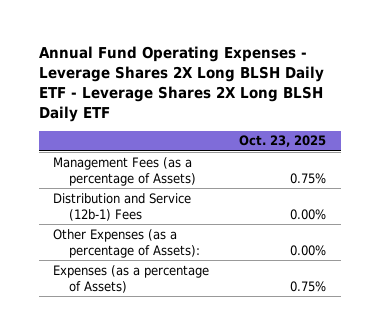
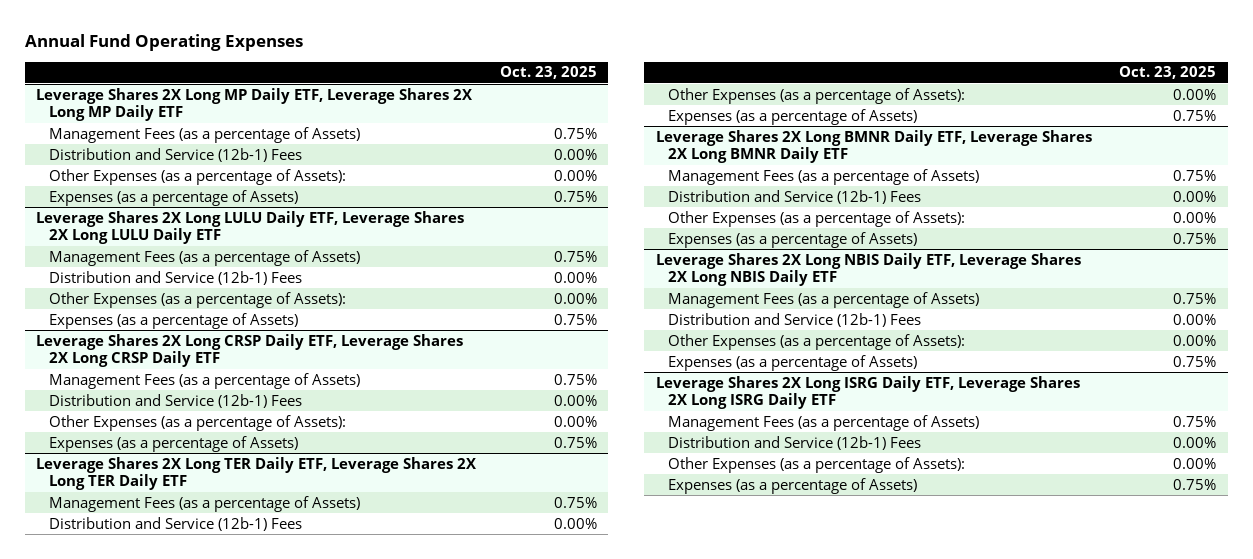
[38,46,324,122] Annual Fund Operating Expenses - Leverage Shares 2X Long BLSH Daily ETF - Leverage Shares 2X Long BLSH Daily ETF -> [24,34,303,52] Annual Fund Operating Expenses
none -> [36,87,473,122] Leverage Shares 2X Long MP Daily ETF, Leverage Shares 2X Long MP Daily ETF
none -> [36,210,465,245] Leverage Shares 2X Long LULU Daily ETF, Leverage Shares 2X Long LULU Daily ETF
none -> [48,249,360,266] Management Fees (as a percentage of Assets)
none -> [48,270,302,285] Distribution and Service (12b-1) Fees
none -> [48,291,346,308] Other Expenses (as a percentage of Assets):
none -> [48,312,298,329] Expenses (as a percentage of Assets)
none -> [36,333,464,368] Leverage Shares 2X Long CRSP Daily ETF, Leverage Shares 2X Long CRSP Daily ETF
none -> [48,372,360,389] Management Fees (as a percentage of Assets)
none -> [48,393,302,408] Distribution and Service (12b-1) Fees
none -> [48,414,346,431] Other Expenses (as a percentage of Assets):
none -> [48,435,298,452] Expenses (as a percentage of Assets)
none -> [36,456,477,491] Leverage Shares 2X Long TER Daily ETF, Leverage Shares 2X Long TER Daily ETF
none -> [48,495,360,512] Management Fees (as a percentage of Assets)
none -> [48,516,302,531] Distribution and Service (12b-1) Fees
none -> [668,87,966,104] Other Expenses (as a percentage of Assets):
none -> [668,108,918,125] Expenses (as a percentage of Assets)
none -> [656,129,1093,164] Leverage Shares 2X Long BMNR Daily ETF, Leverage Shares 2X Long BMNR Daily ETF
none -> [668,168,980,185] Management Fees (as a percentage of Assets)
none -> [668,189,922,204] Distribution and Service (12b-1) Fees
none -> [668,210,966,227] Other Expenses (as a percentage of Assets):
none -> [668,231,918,248] Expenses (as a percentage of Assets)
none -> [656,252,1082,287] Leverage Shares 2X Long NBIS Daily ETF, Leverage Shares 2X Long NBIS Daily ETF
none -> [668,291,980,308] Management Fees (as a percentage of Assets)
none -> [668,312,922,327] Distribution and Service (12b-1) Fees
none -> [668,333,966,350] Other Expenses (as a percentage of Assets):
none -> [668,354,918,371] Expenses (as a percentage of Assets)
none -> [656,375,1081,410] Leverage Shares 2X Long ISRG Daily ETF, Leverage Shares 2X Long ISRG Daily ETF
none -> [668,414,980,431] Management Fees (as a percentage of Assets)
none -> [668,435,922,450] Distribution and Service (12b-1) Fees
none -> [668,456,966,473] Other Expenses (as a percentage of Assets):
none -> [668,477,918,494] Expenses (as a percentage of Assets)

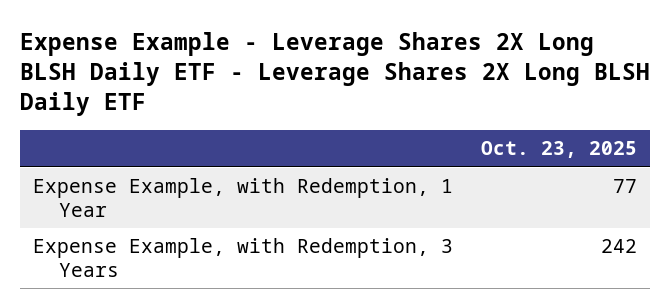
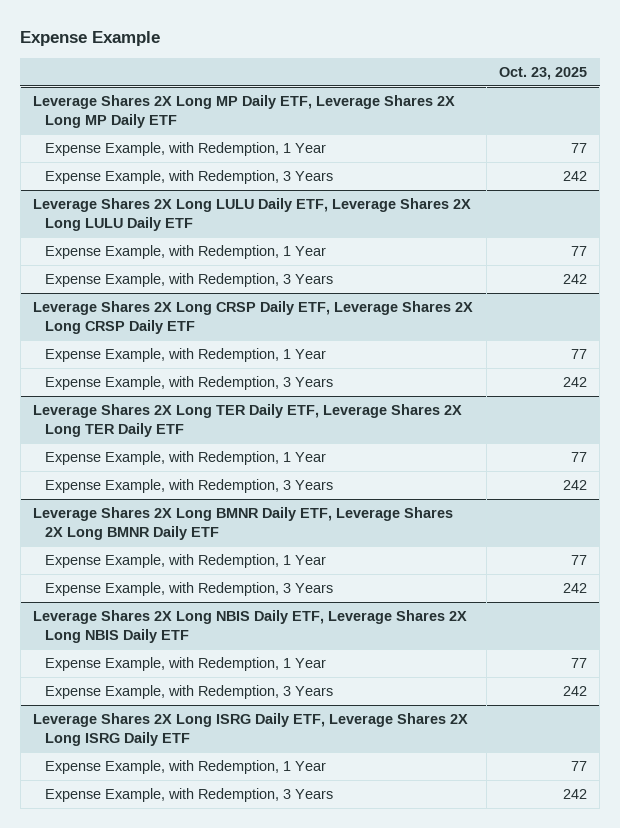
[19,32,650,117] Expense Example - Leverage Shares 2X Long BLSH Daily ETF - Leverage Shares 2X Long BLSH Daily ETF -> [20,31,161,47] Expense Example
none -> [33,95,456,128] Leverage Shares 2X Long MP Daily ETF, Leverage Shares 2X Long MP Daily ETF
none -> [33,198,472,231] Leverage Shares 2X Long LULU Daily ETF, Leverage Shares 2X Long LULU Daily ETF
none -> [44,245,326,260] Expense Example, with Redemption, 1 Year
none -> [44,273,333,288] Expense Example, with Redemption, 3 Years
none -> [33,301,474,334] Leverage Shares 2X Long CRSP Daily ETF, Leverage Shares 2X Long CRSP Daily ETF
none -> [44,348,326,363] Expense Example, with Redemption, 1 Year
none -> [44,376,333,391] Expense Example, with Redemption, 3 Years
none -> [33,404,463,437] Leverage Shares 2X Long TER Daily ETF, Leverage Shares 2X Long TER Daily ETF
none -> [44,451,326,466] Expense Example, with Redemption, 1 Year
none -> [44,479,333,494] Expense Example, with Redemption, 3 Years
none -> [33,507,454,540] Leverage Shares 2X Long BMNR Daily ETF, Leverage Shares 2X Long BMNR Daily ETF
none -> [44,554,326,569] Expense Example, with Redemption, 1 Year
none -> [44,582,333,597] Expense Example, with Redemption, 3 Years
none -> [33,610,468,643] Leverage Shares 2X Long NBIS Daily ETF, Leverage Shares 2X Long NBIS Daily ETF
none -> [44,657,326,672] Expense Example, with Redemption, 1 Year
none -> [44,685,333,700] Expense Example, with Redemption, 3 Years
none -> [33,713,469,746] Leverage Shares 2X Long ISRG Daily ETF, Leverage Shares 2X Long ISRG Daily ETF
none -> [44,760,326,775] Expense Example, with Redemption, 1 Year
none -> [44,788,333,803] Expense Example, with Redemption, 3 Years

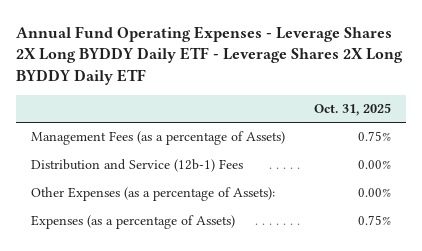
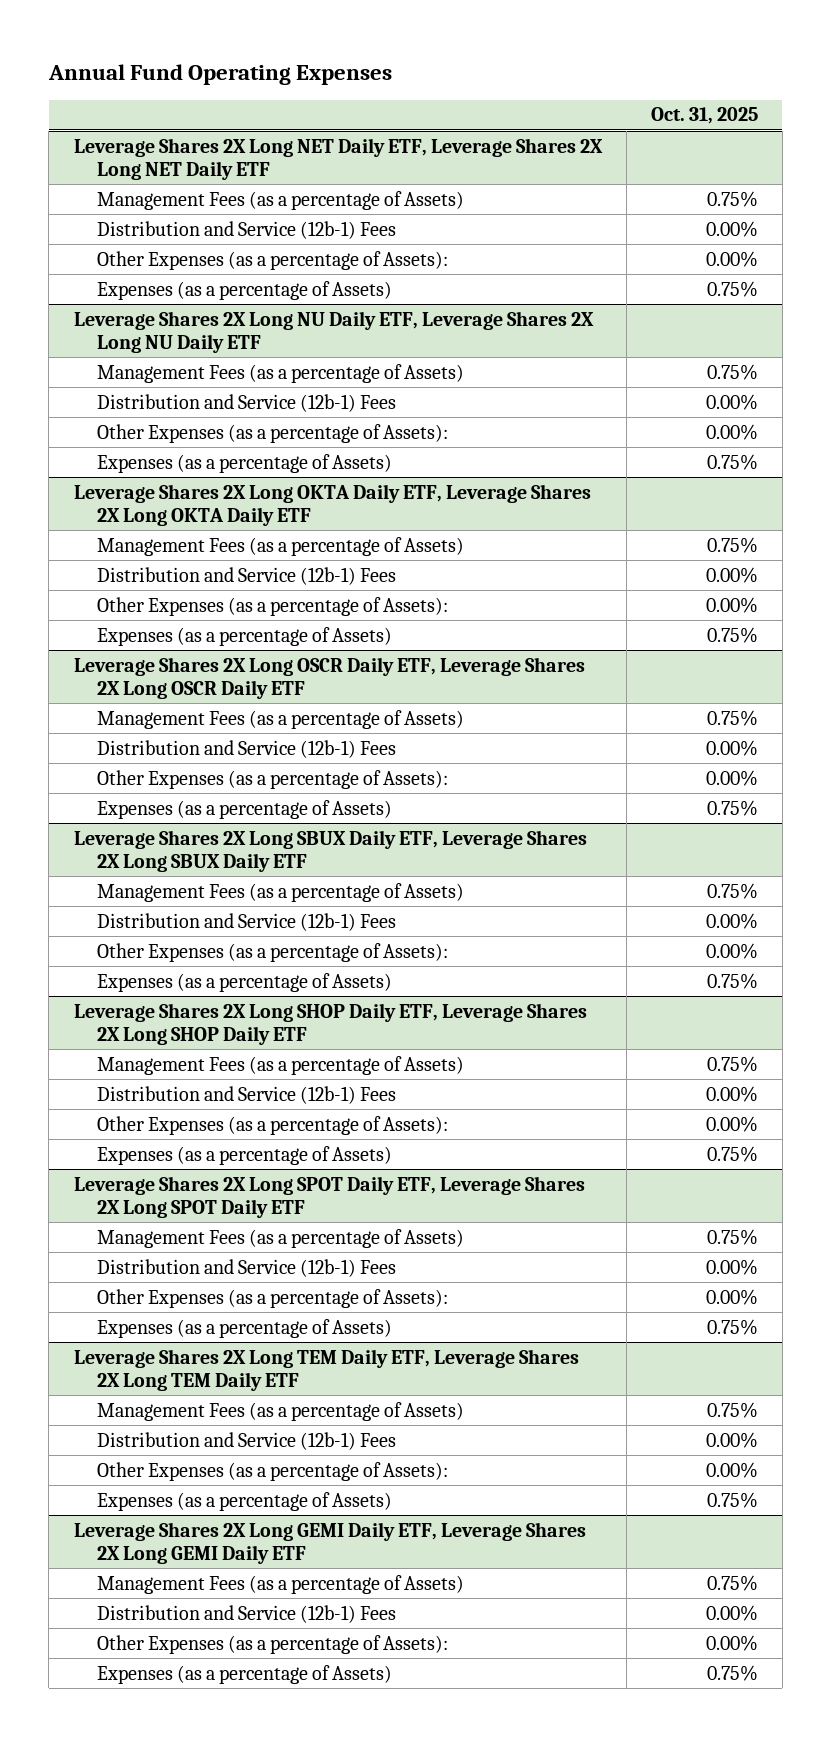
[16,25,404,85] Annual Fund Operating Expenses - Leverage Shares 2X Long BYDDY Daily ETF - Leverage Shares 2X Long BYDDY Daily ETF -> [47,63,392,85] Annual Fund Operating Expenses
none -> [73,137,603,180] Leverage Shares 2X Long NET Daily ETF, Leverage Shares 2X Long NET Daily ETF
none -> [73,310,594,353] Leverage Shares 2X Long NU Daily ETF, Leverage Shares 2X Long NU Daily ETF
none -> [96,363,464,383] Management Fees (as a percentage of Assets)
none -> [96,393,396,412] Distribution and Service (12b-1) Fees
none -> [96,423,448,443] Other Expenses (as a percentage of Assets):
none -> [96,453,392,473] Expenses (as a percentage of Assets)
none -> [73,483,591,526] Leverage Shares 2X Long OKTA Daily ETF, Leverage Shares 2X Long OKTA Daily ETF
none -> [96,536,464,556] Management Fees (as a percentage of Assets)
none -> [96,566,396,585] Distribution and Service (12b-1) Fees
none -> [96,596,448,616] Other Expenses (as a percentage of Assets):
none -> [96,626,392,646] Expenses (as a percentage of Assets)
none -> [73,656,585,699] Leverage Shares 2X Long OSCR Daily ETF, Leverage Shares 2X Long OSCR Daily ETF
none -> [96,709,464,729] Management Fees (as a percentage of Assets)
none -> [96,739,396,758] Distribution and Service (12b-1) Fees
none -> [96,769,448,789] Other Expenses (as a percentage of Assets):
none -> [96,799,392,819] Expenses (as a percentage of Assets)
none -> [73,829,587,872] Leverage Shares 2X Long SBUX Daily ETF, Leverage Shares 2X Long SBUX Daily ETF
none -> [96,882,464,902] Management Fees (as a percentage of Assets)
none -> [96,912,396,931] Distribution and Service (12b-1) Fees
none -> [96,942,448,962] Other Expenses (as a percentage of Assets):
none -> [96,972,392,992] Expenses (as a percentage of Assets)
none -> [73,1002,587,1045] Leverage Shares 2X Long SHOP Daily ETF, Leverage Shares 2X Long SHOP Daily ETF
none -> [96,1055,464,1075] Management Fees (as a percentage of Assets)
none -> [96,1085,396,1104] Distribution and Service (12b-1) Fees
none -> [96,1115,448,1135] Other Expenses (as a percentage of Assets):
none -> [96,1145,392,1165] Expenses (as a percentage of Assets)
none -> [73,1175,585,1218] Leverage Shares 2X Long SPOT Daily ETF, Leverage Shares 2X Long SPOT Daily ETF
none -> [96,1228,464,1248] Management Fees (as a percentage of Assets)
none -> [96,1258,396,1277] Distribution and Service (12b-1) Fees
none -> [96,1288,448,1308] Other Expenses (as a percentage of Assets):
none -> [96,1318,392,1338] Expenses (as a percentage of Assets)
none -> [73,1348,579,1391] Leverage Shares 2X Long TEM Daily ETF, Leverage Shares 2X Long TEM Daily ETF
none -> [96,1401,464,1421] Management Fees (as a percentage of Assets)
none -> [96,1431,396,1450] Distribution and Service (12b-1) Fees
none -> [96,1461,448,1481] Other Expenses (as a percentage of Assets):
none -> [96,1491,392,1511] Expenses (as a percentage of Assets)
none -> [73,1521,586,1564] Leverage Shares 2X Long GEMI Daily ETF, Leverage Shares 2X Long GEMI Daily ETF
none -> [96,1574,464,1594] Management Fees (as a percentage of Assets)
none -> [96,1604,396,1623] Distribution and Service (12b-1) Fees
none -> [96,1634,448,1654] Other Expenses (as a percentage of Assets):
none -> [96,1664,392,1684] Expenses (as a percentage of Assets)

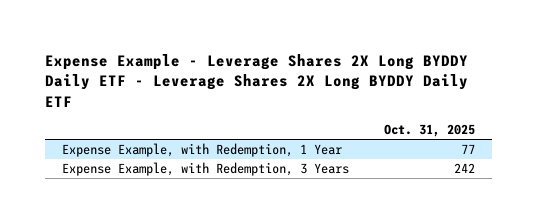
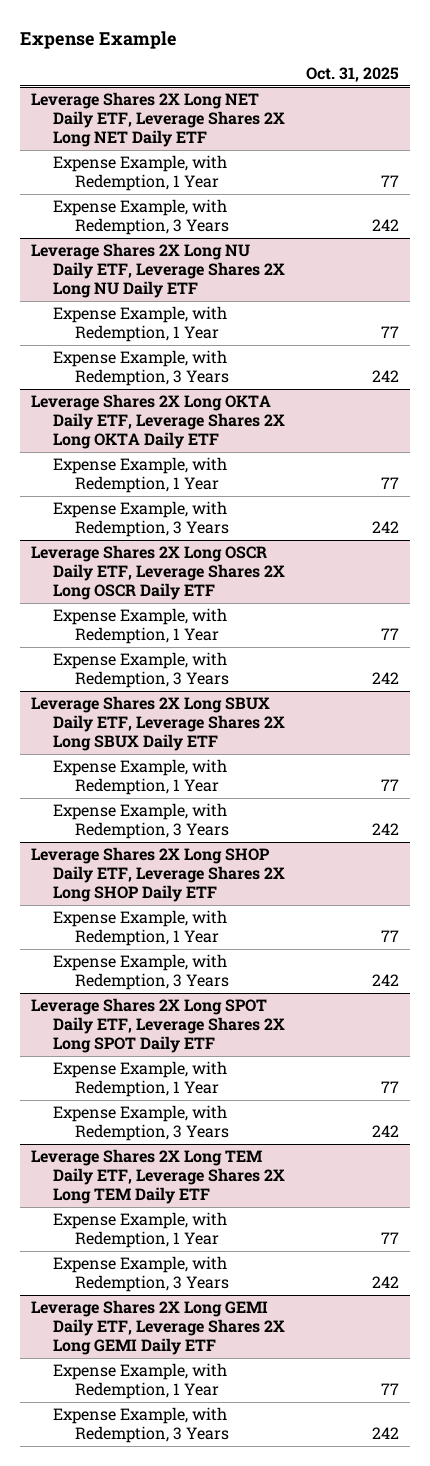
[45,53,469,107] Expense Example - Leverage Shares 2X Long BYDDY Daily ETF - Leverage Shares 2X Long BYDDY Daily ETF -> [20,30,178,49] Expense Example
none -> [30,92,285,148] Leverage Shares 2X Long NET Daily ETF, Leverage Shares 2X Long NET Daily ETF
none -> [30,243,285,299] Leverage Shares 2X Long NU Daily ETF, Leverage Shares 2X Long NU Daily ETF
none -> [52,306,227,343] Expense Example, with Redemption, 1 Year
none -> [52,350,230,387] Expense Example, with Redemption, 3 Years
none -> [30,394,285,450] Leverage Shares 2X Long OKTA Daily ETF, Leverage Shares 2X Long OKTA Daily ETF
none -> [52,457,227,494] Expense Example, with Redemption, 1 Year
none -> [52,501,230,538] Expense Example, with Redemption, 3 Years
none -> [30,545,285,601] Leverage Shares 2X Long OSCR Daily ETF, Leverage Shares 2X Long OSCR Daily ETF
none -> [52,608,227,645] Expense Example, with Redemption, 1 Year
none -> [52,652,230,689] Expense Example, with Redemption, 3 Years
none -> [30,696,285,752] Leverage Shares 2X Long SBUX Daily ETF, Leverage Shares 2X Long SBUX Daily ETF
none -> [52,759,227,796] Expense Example, with Redemption, 1 Year
none -> [52,803,230,840] Expense Example, with Redemption, 3 Years
none -> [30,847,285,903] Leverage Shares 2X Long SHOP Daily ETF, Leverage Shares 2X Long SHOP Daily ETF
none -> [52,910,227,947] Expense Example, with Redemption, 1 Year
none -> [52,954,230,991] Expense Example, with Redemption, 3 Years
none -> [30,998,285,1054] Leverage Shares 2X Long SPOT Daily ETF, Leverage Shares 2X Long SPOT Daily ETF
none -> [52,1061,227,1098] Expense Example, with Redemption, 1 Year
none -> [52,1105,230,1142] Expense Example, with Redemption, 3 Years
none -> [30,1149,285,1205] Leverage Shares 2X Long TEM Daily ETF, Leverage Shares 2X Long TEM Daily ETF
none -> [52,1212,227,1249] Expense Example, with Redemption, 1 Year
none -> [52,1256,230,1293] Expense Example, with Redemption, 3 Years
none -> [30,1300,285,1356] Leverage Shares 2X Long GEMI Daily ETF, Leverage Shares 2X Long GEMI Daily ETF
none -> [52,1363,227,1400] Expense Example, with Redemption, 1 Year
none -> [52,1407,230,1444] Expense Example, with Redemption, 3 Years

